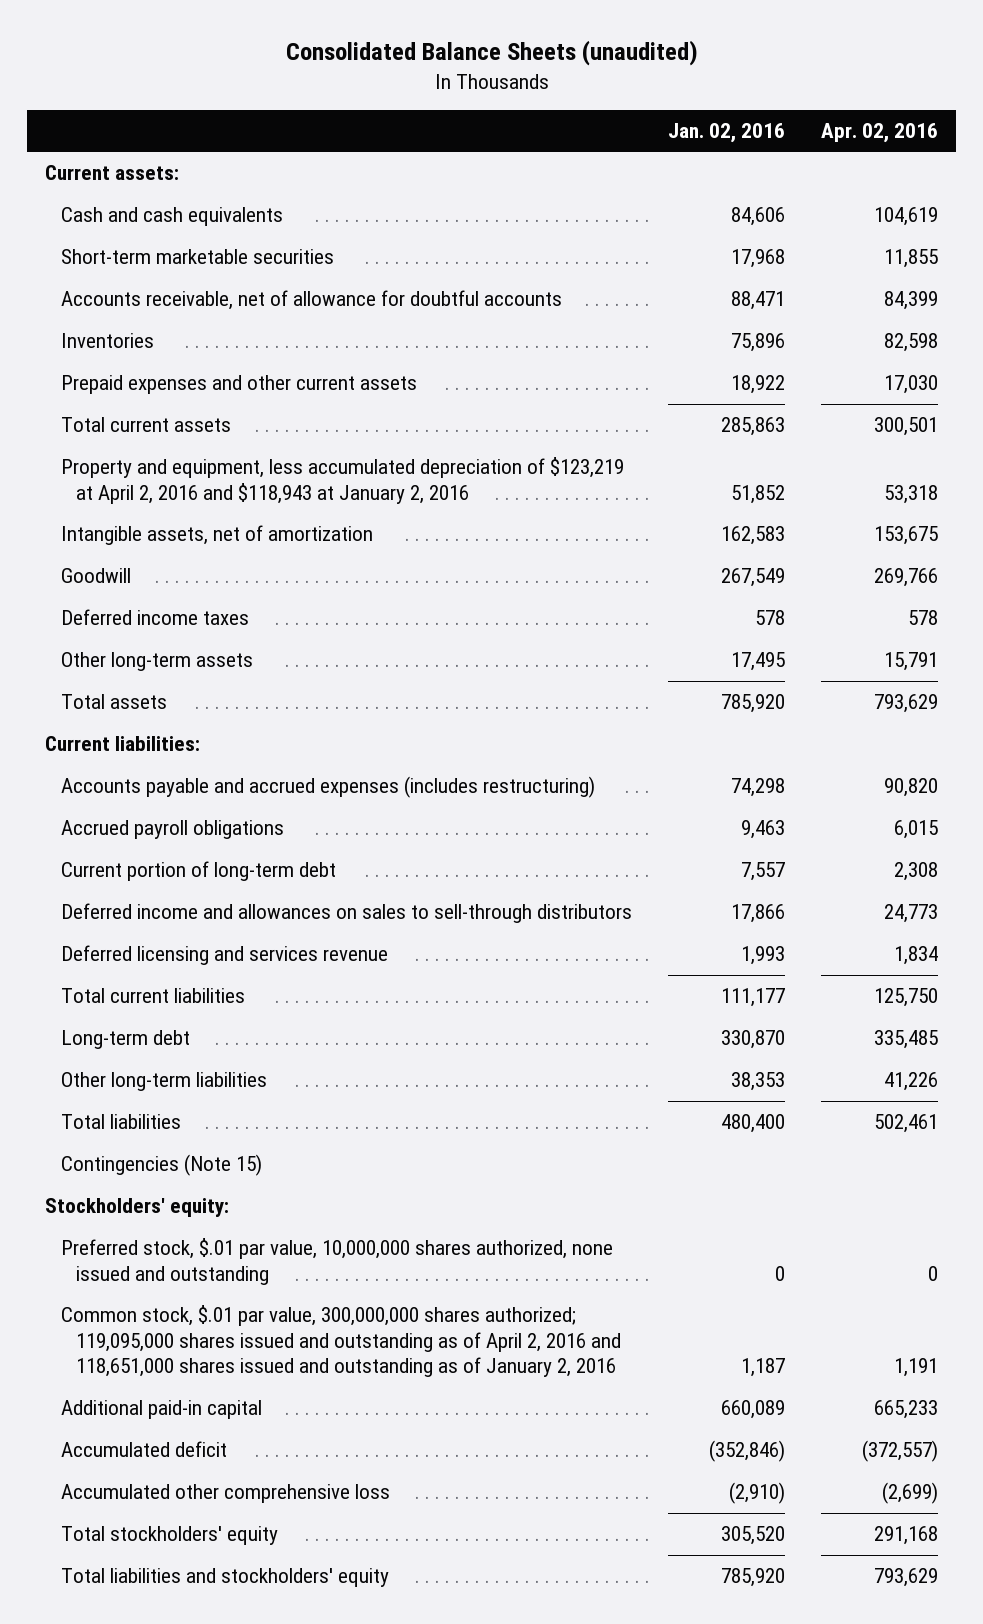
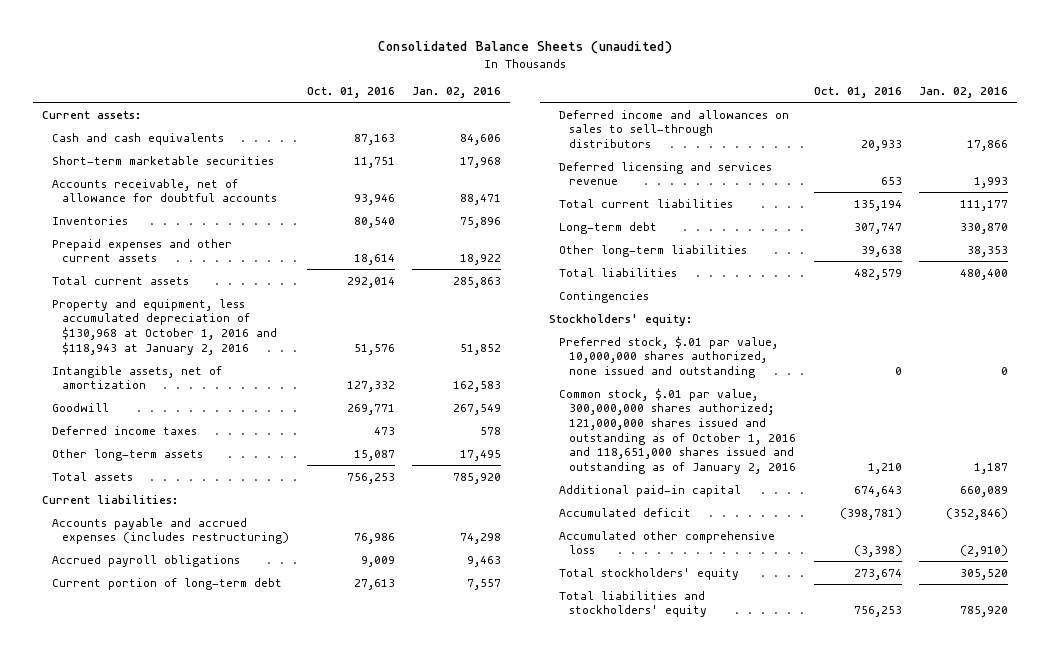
[820,123,938,144] Apr. 02, 2016 -> none
none -> [306,87,395,99] Oct. 01, 2016
[60,457,624,504] Property and equipment, less accumulated depreciation of $123,219 at April 2, 2016 and $118,943 at January 2, 2016 -> [51,298,278,355] Property and equipment, less accumulated depreciation of $130,968 at October 1, 2016 and $118,943 at January 2, 2016
[60,1154,262,1177] Contingencies (Note 15) -> [558,290,649,303] Contingencies
[60,1305,622,1378] Common stock, $.01 par value, 300,000,000 shares authorized; 119,095,000 shares issued and outstanding as of April 2, 2016 and 118,651,000 shares issued and outstanding as of January 2, 2016 -> [558,387,797,474] Common stock, $.01 par value, 300,000,000 shares authorized; 121,000,000 shares issued and outstanding as of October 1, 2016 and 118,651,000 shares issued and outstanding as of January 2, 2016

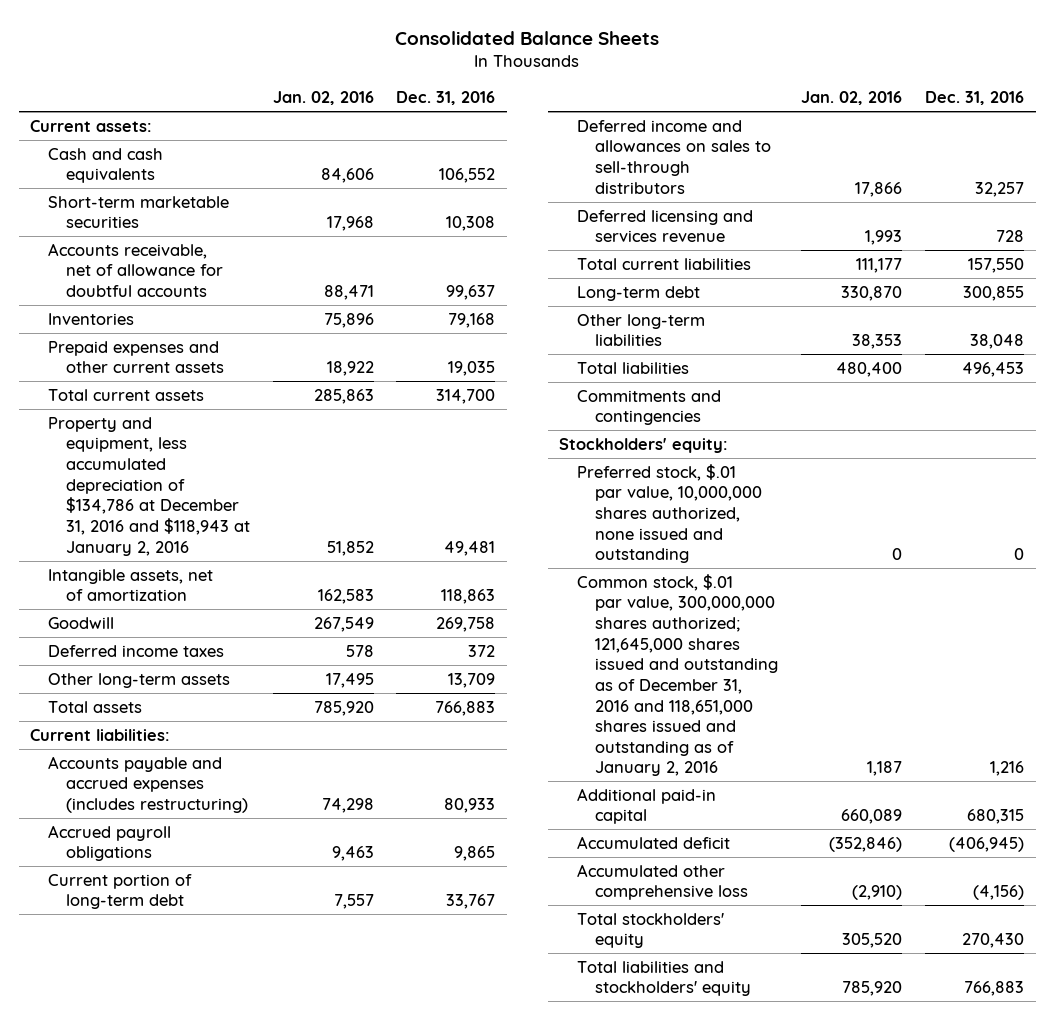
[377,41,672,55] Consolidated Balance Sheets (unaudited) -> [395,30,660,45] Consolidated Balance Sheets
[306,87,395,99] Oct. 01, 2016 -> none
none -> [396,91,496,106] Dec. 31, 2016
[51,298,278,355] Property and equipment, less accumulated depreciation of $130,968 at October 1, 2016 and $118,943 at January 2, 2016 -> [48,416,250,556] Property and equipment, less accumulated depreciation of $134,786 at December 31, 2016 and $118,943 at January 2, 2016
[558,290,649,303] Contingencies -> [577,389,722,426] Commitments and contingencies
[558,387,797,474] Common stock, $.01 par value, 300,000,000 shares authorized; 121,000,000 shares issued and outstanding as of October 1, 2016 and 118,651,000 shares issued and outstanding as of January 2, 2016 -> [577,573,778,777] Common stock, $.01 par value, 300,000,000 shares authorized; 121,645,000 shares issued and outstanding as of December 31, 2016 and 118,651,000 shares issued and outstanding as of January 2, 2016

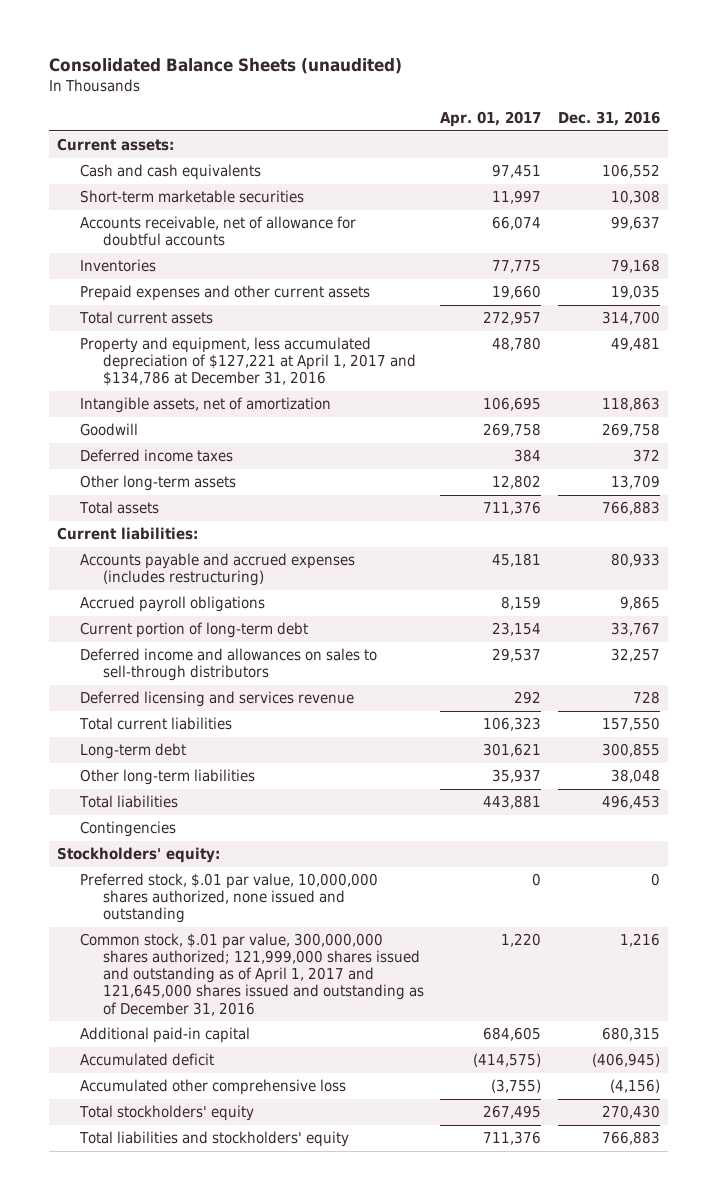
[395,30,660,45] Consolidated Balance Sheets -> [48,58,402,75] Consolidated Balance Sheets (unaudited)
[272,91,374,106] Jan. 02, 2016 -> none
none -> [440,111,542,128] Apr. 01, 2017
[48,416,250,556] Property and equipment, less accumulated depreciation of $134,786 at December 31, 2016 and $118,943 at January 2, 2016 -> [79,337,416,387] Property and equipment, less accumulated depreciation of $127,221 at April 1, 2017 and $134,786 at December 31, 2016
[577,389,722,426] Commitments and contingencies -> [79,821,176,838] Contingencies
[577,573,778,777] Common stock, $.01 par value, 300,000,000 shares authorized; 121,645,000 shares issued and outstanding as of December 31, 2016 and 118,651,000 shares issued and outstanding as of January 2, 2016 -> [79,933,424,1016] Common stock, $.01 par value, 300,000,000 shares authorized; 121,999,000 shares issued and outstanding as of April 1, 2017 and 121,645,000 shares issued and outstanding as of December 31, 2016

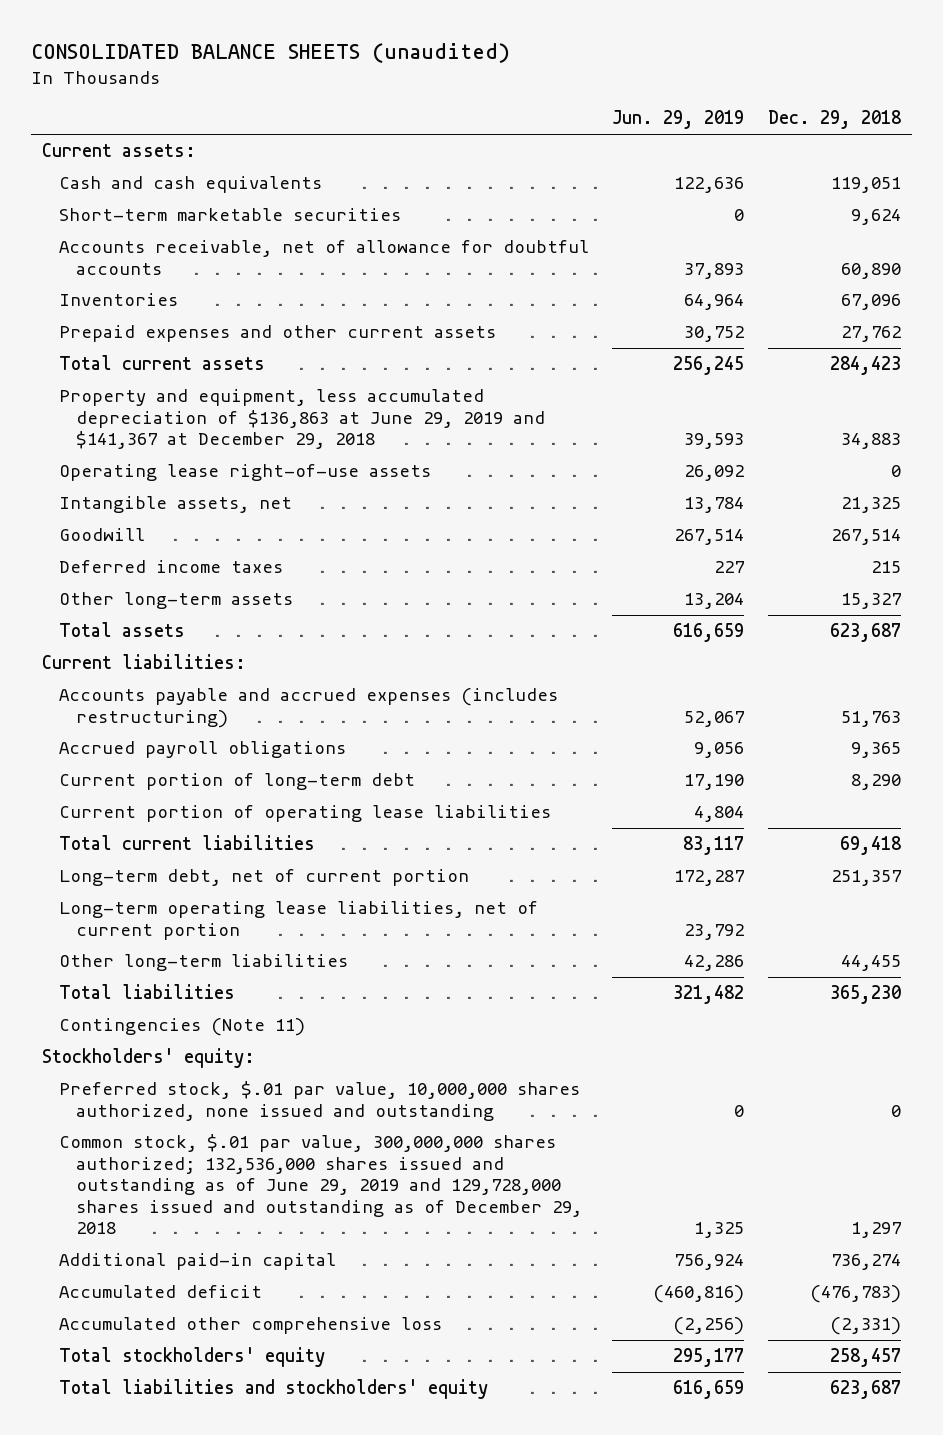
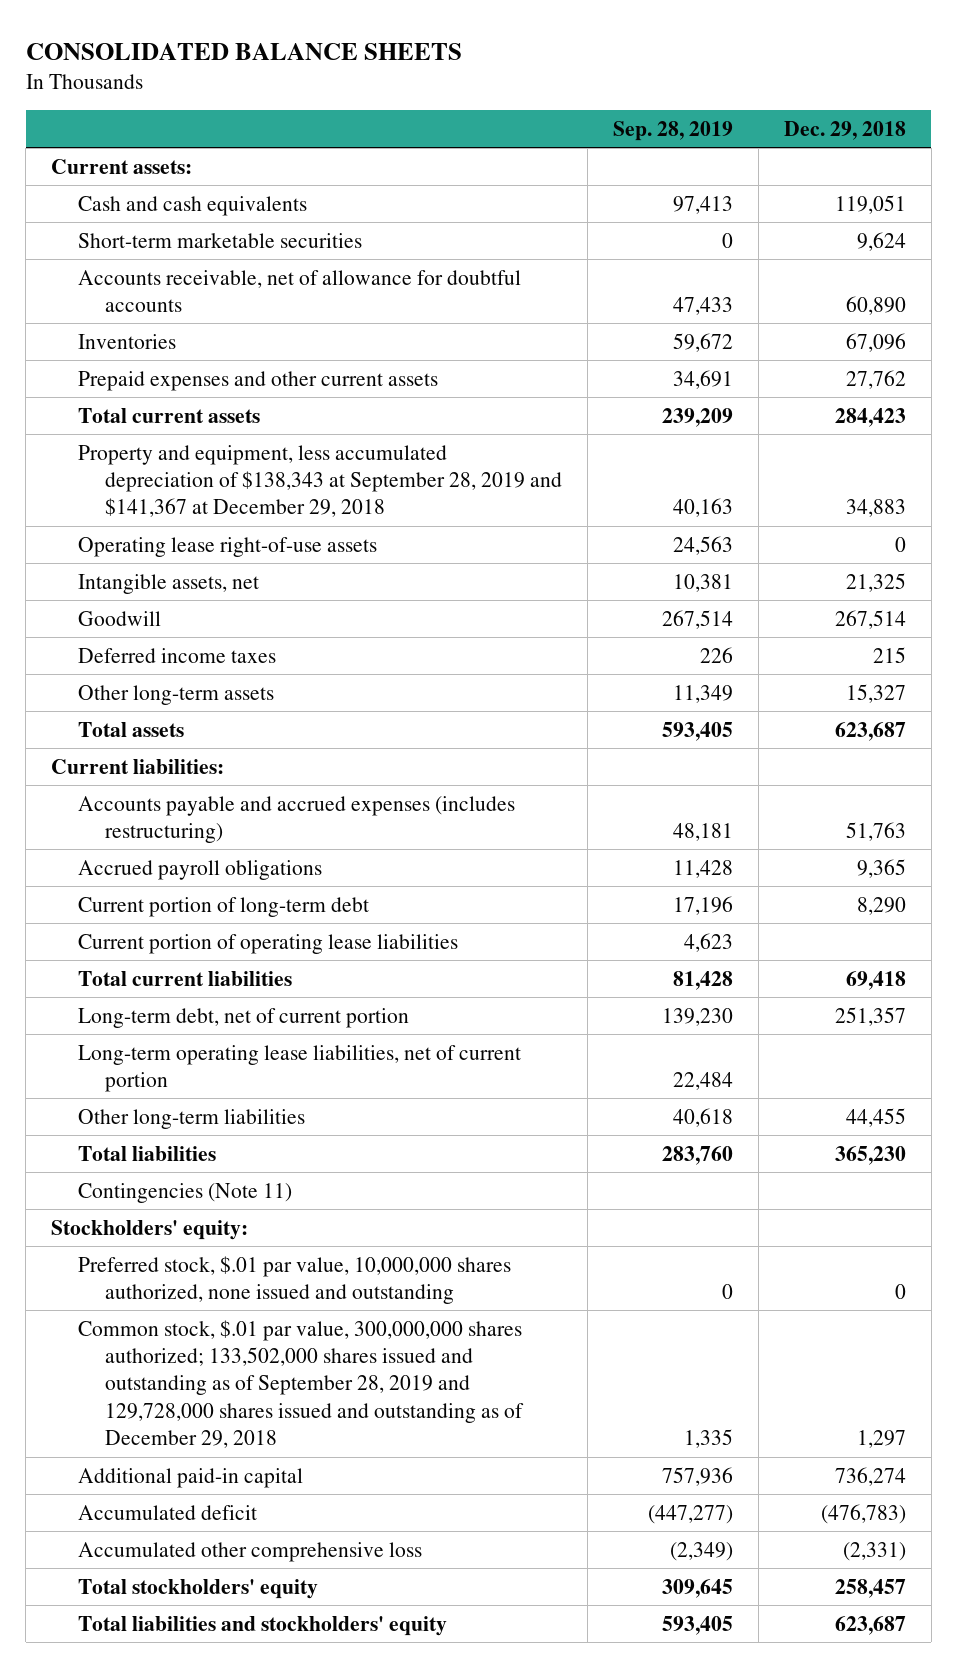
[30,43,510,64] CONSOLIDATED BALANCE SHEETS (unaudited) -> [25,42,462,60] CONSOLIDATED BALANCE SHEETS
[612,110,745,130] Jun. 29, 2019 -> none
none -> [612,120,733,141] Sep. 28, 2019
[59,389,546,450] Property and equipment, less accumulated depreciation of $136,863 at June 29, 2019 and $141,367 at December 29, 2018 -> [78,444,562,518] Property and equipment, less accumulated depreciation of $138,343 at September 28, 2019 and $141,367 at December 29, 2018
[59,1134,583,1235] Common stock, $.01 par value, 300,000,000 shares authorized; 132,536,000 shares issued and outstanding as of June 29, 2019 and 129,728,000 shares issued and outstanding as of December 29, 2018 -> [78,1319,524,1449] Common stock, $.01 par value, 300,000,000 shares authorized; 133,502,000 shares issued and outstanding as of September 28, 2019 and 129,728,000 shares issued and outstanding as of December 29, 2018

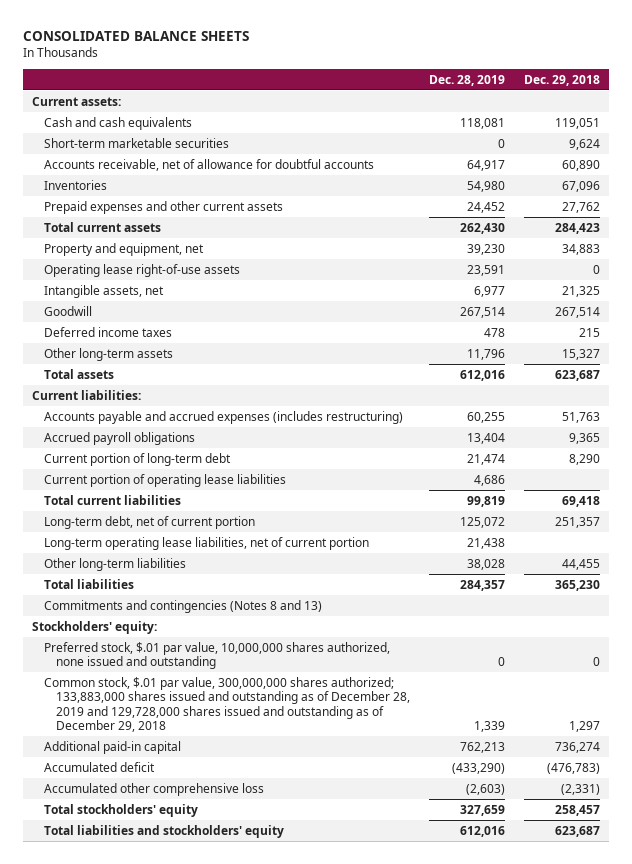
[612,120,733,141] Sep. 28, 2019 -> none
none -> [428,74,505,86] Dec. 28, 2019
[78,444,562,518] Property and equipment, less accumulated depreciation of $138,343 at September 28, 2019 and $141,367 at December 29, 2018 -> [44,242,205,256] Property and equipment, net
[78,1182,293,1203] Contingencies (Note 11) -> [44,599,323,613] Commitments and contingencies (Notes 8 and 13)
[78,1319,524,1449] Common stock, $.01 par value, 300,000,000 shares authorized; 133,502,000 shares issued and outstanding as of September 28, 2019 and 129,728,000 shares issued and outstanding as of December 29, 2018 -> [44,676,411,733] Common stock, $.01 par value, 300,000,000 shares authorized; 133,883,000 shares issued and outstanding as of December 28, 2019 and 129,728,000 shares issued and outstanding as of December 29, 2018

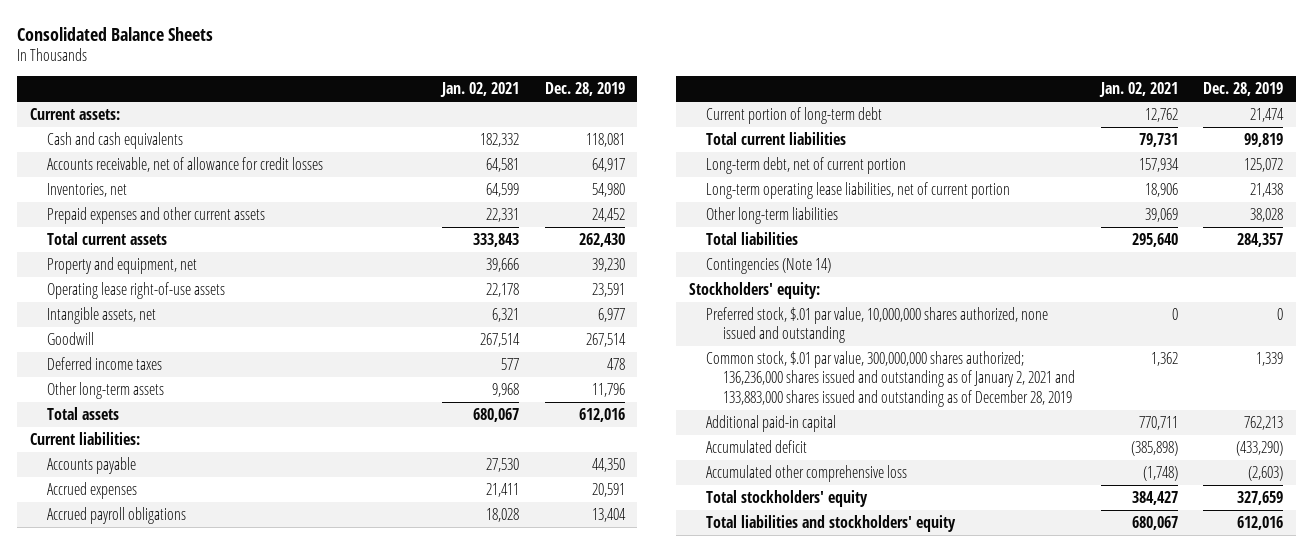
[22,31,249,42] CONSOLIDATED BALANCE SHEETS -> [16,26,213,41] Consolidated Balance Sheets
[523,74,600,86] Dec. 29, 2018 -> none
none -> [439,82,519,98] Jan. 02, 2021
[44,137,230,148] Short-term marketable securities -> none
[44,158,375,171] Accounts receivable, net of allowance for doubtful accounts -> [46,156,323,172] Accounts receivable, net of allowance for credit losses
[44,179,108,190] Inventories -> [46,182,127,197] Inventories, net
[44,410,404,424] Accounts payable and accrued expenses (includes restructuring) -> none
none -> [46,456,136,474] Accounts payable
none -> [46,481,137,499] Accrued expenses
[44,473,287,487] Current portion of operating lease liabilities -> none
[44,599,323,613] Commitments and contingencies (Notes 8 and 13) -> [705,257,831,274] Contingencies (Note 14)
[44,676,411,733] Common stock, $.01 par value, 300,000,000 shares authorized; 133,883,000 shares issued and outstanding as of December 28, 2019 and 129,728,000 shares issued and outstanding as of December 29, 2018 -> [705,350,1075,407] Common stock, $.01 par value, 300,000,000 shares authorized; 136,236,000 shares issued and outstanding as of January 2, 2021 and 133,883,000 shares issued and outstanding as of December 28, 2019

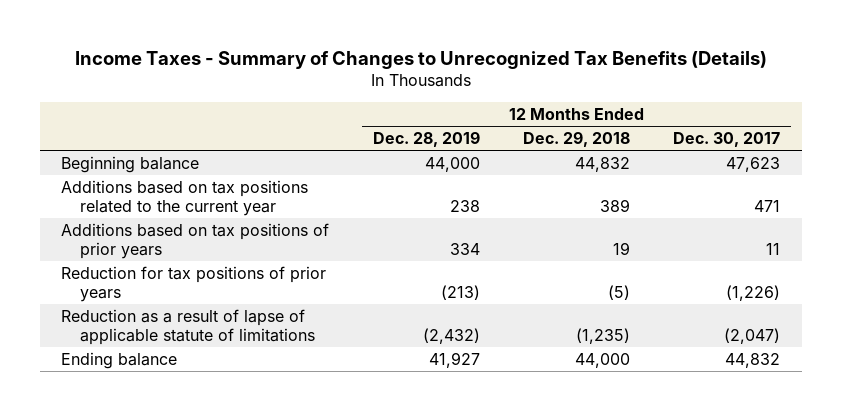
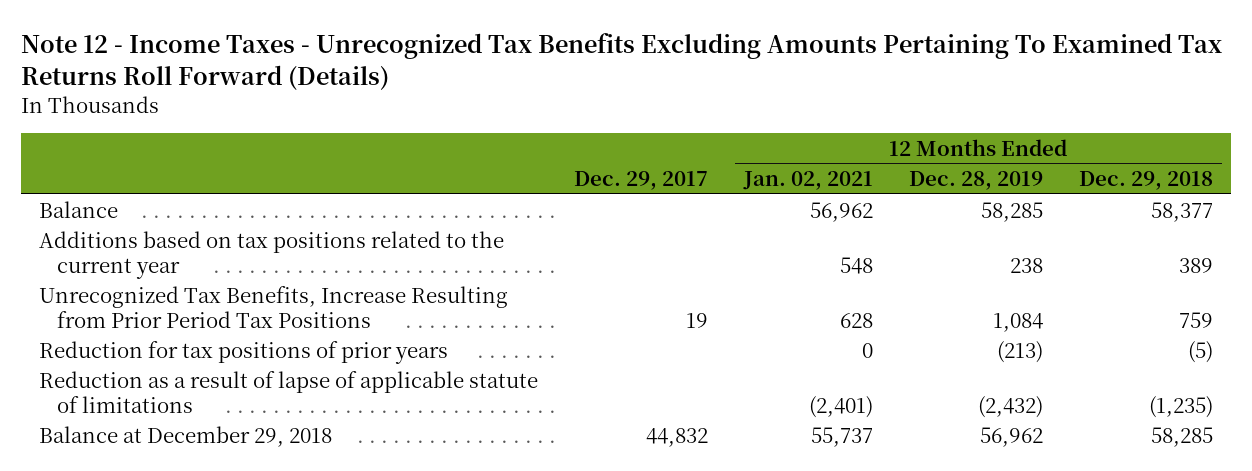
[74,50,767,69] Income Taxes - Summary of Changes to Unrecognized Tax Benefits (Details) -> [21,33,1223,90] Note 12 - Income Taxes - Unrecognized Tax Benefits Excluding Amounts Pertaining To Examined Tax Returns Roll Forward (Details)
[673,132,781,148] Dec. 30, 2017 -> none
none -> [574,171,709,191] Dec. 29, 2017
none -> [742,171,873,191] Jan. 02, 2021
[61,155,200,173] Beginning balance -> [39,200,119,218] Balance
[424,156,480,172] 44,000 -> [980,201,1043,222] 58,285
[575,156,631,172] 44,832 -> [1150,201,1213,222] 58,377
[61,222,330,259] Additions based on tax positions of prior years -> [39,285,509,328] Unrecognized Tax Benefits, Increase Resulting from Prior Period Tax Positions
[449,242,480,255] 334 -> [992,312,1043,332] 1,084
[613,241,631,255] 19 -> [1178,311,1213,328] 759
[61,351,178,369] Ending balance -> none
none -> [39,425,333,447] Balance at December 29, 2018

